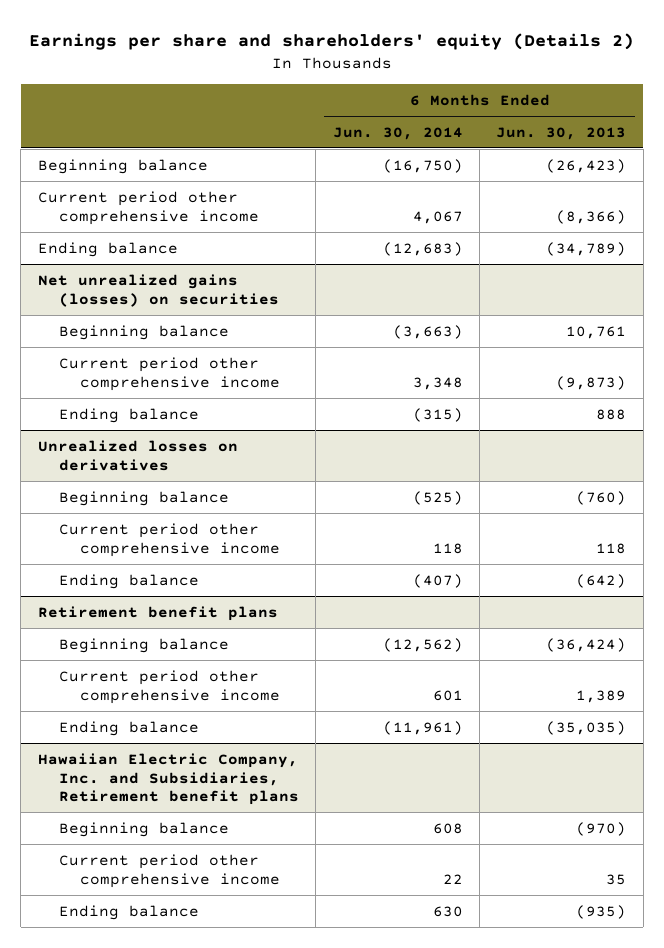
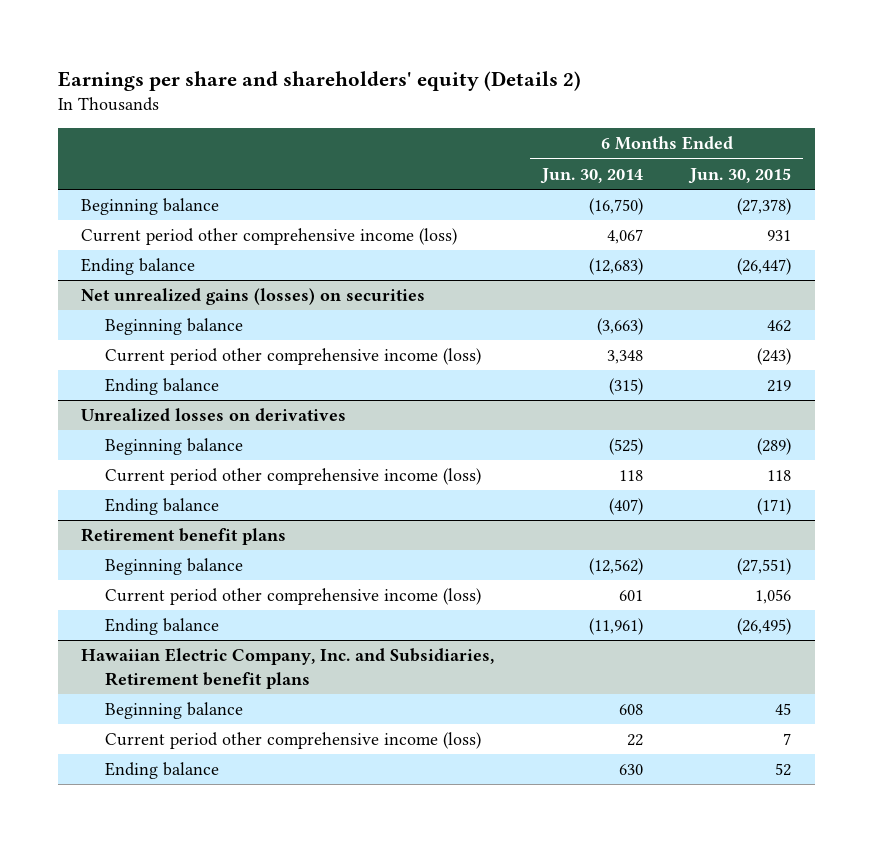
[496,126,627,140] Jun. 30, 2013 -> none
none -> [688,167,792,184] Jun. 30, 2015
[37,190,259,225] Current period other comprehensive income -> [81,228,458,246] Current period other comprehensive income (loss)
[58,356,281,391] Current period other comprehensive income -> [105,348,482,366] Current period other comprehensive income (loss)
[58,522,281,557] Current period other comprehensive income -> [105,468,482,486] Current period other comprehensive income (loss)
[58,669,281,704] Current period other comprehensive income -> [105,588,482,606] Current period other comprehensive income (loss)
[58,853,281,888] Current period other comprehensive income -> [105,732,482,750] Current period other comprehensive income (loss)

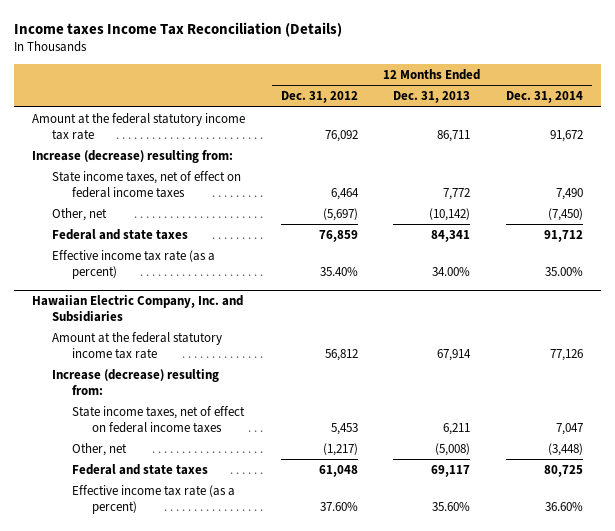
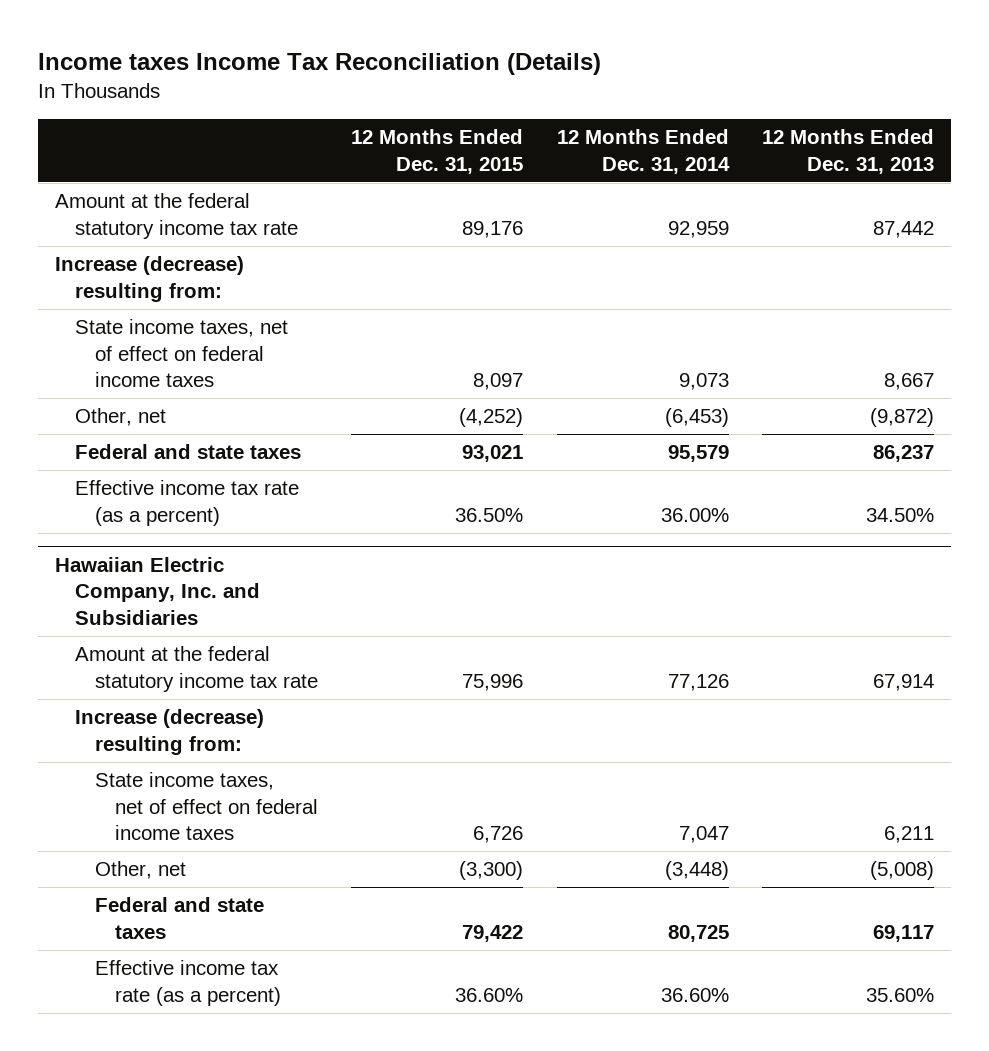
[280,91,358,104] Dec. 31, 2012 -> none
none -> [351,129,524,174] 12 Months Ended Dec. 31, 2015
[437,130,471,143] 86,711 -> [873,220,935,238] 87,442
[550,130,584,143] 91,672 -> [667,220,729,238] 92,959
[443,188,471,201] 7,772 -> [884,373,935,391] 8,667
[556,188,584,201] 7,490 -> [678,373,729,391] 9,073
[429,207,471,221] (10,142) -> [870,408,935,428] (9,872)
[548,207,584,221] (7,450) -> [664,408,729,428] (6,453)
[431,229,471,242] 84,341 -> [873,445,935,463] 86,237
[544,229,584,242] 91,712 -> [667,445,729,463] 95,579
[432,267,471,277] 34.00% -> [866,507,935,522] 34.50%
[545,267,584,277] 35.00% -> [660,507,729,522] 36.00%

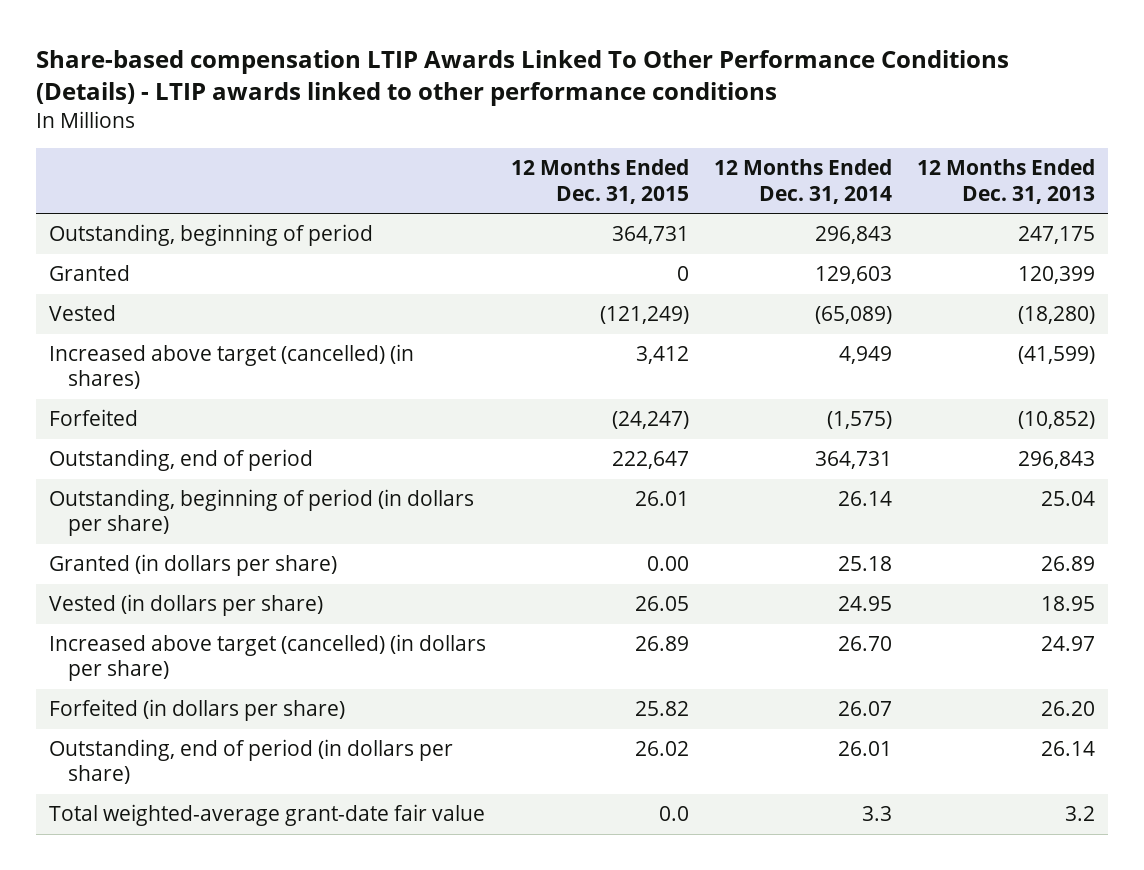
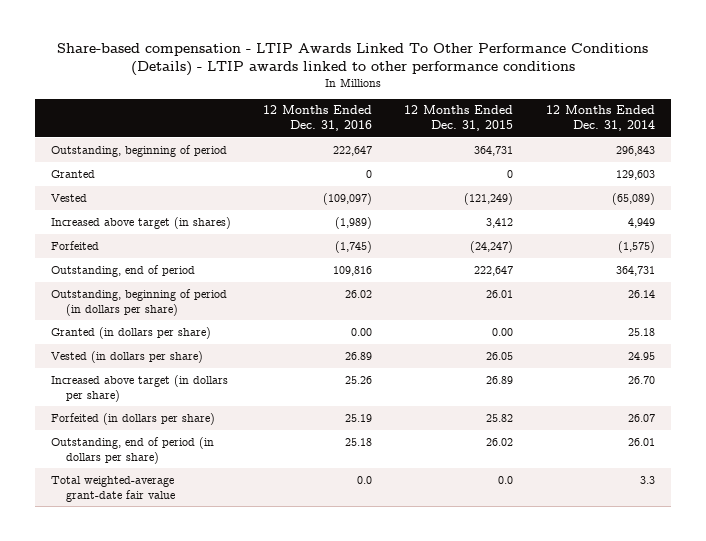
[36,50,1010,107] Share-based compensation LTIP Awards Linked To Other Performance Conditions (Details) - LTIP awards linked to other performance conditions -> [56,43,648,77] Share-based compensation - LTIP Awards Linked To Other Performance Conditions (Details) - LTIP awards linked to other performance conditions
[917,159,1096,204] 12 Months Ended Dec. 31, 2013 -> none
none -> [263,105,373,132] 12 Months Ended Dec. 31, 2016
[49,344,415,390] Increased above target (cancelled) (in shares) -> [51,216,232,229] Increased above target (in shares)
[49,634,487,682] Increased above target (cancelled) (in dollars per share) -> [51,374,229,402] Increased above target (in dollars per share)

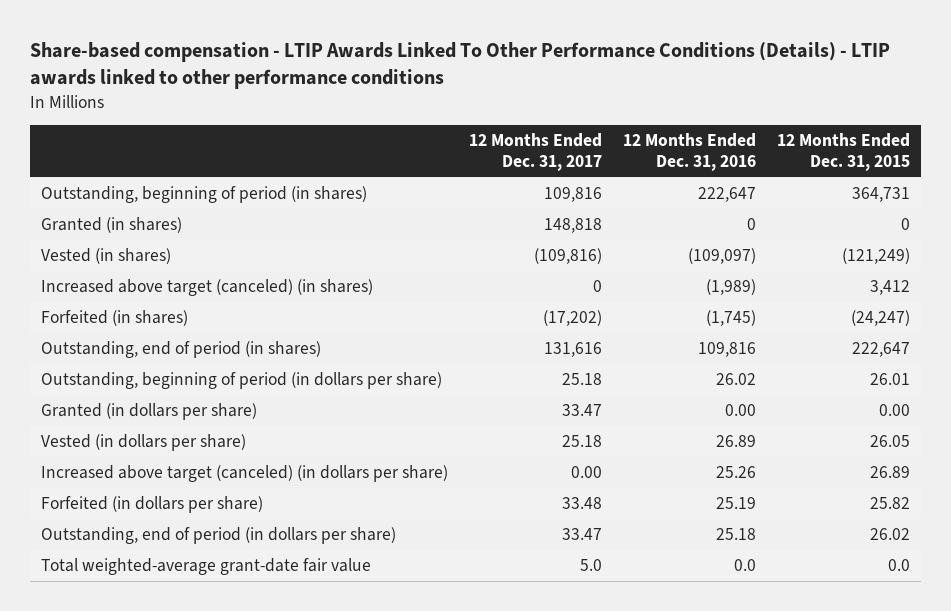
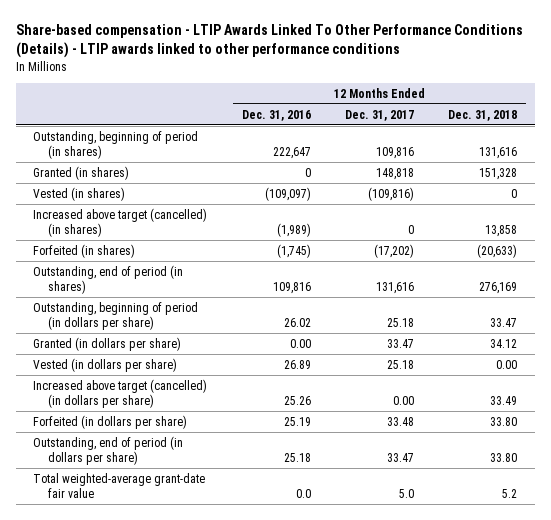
[777,133,911,171] 12 Months Ended Dec. 31, 2015 -> none
none -> [448,109,518,121] Dec. 31, 2018
[40,279,373,297] Increased above target (canceled) (in shares) -> [33,207,208,238] Increased above target (cancelled) (in shares)
[40,465,448,483] Increased above target (canceled) (in dollars per share) -> [33,378,208,409] Increased above target (cancelled) (in dollars per share)

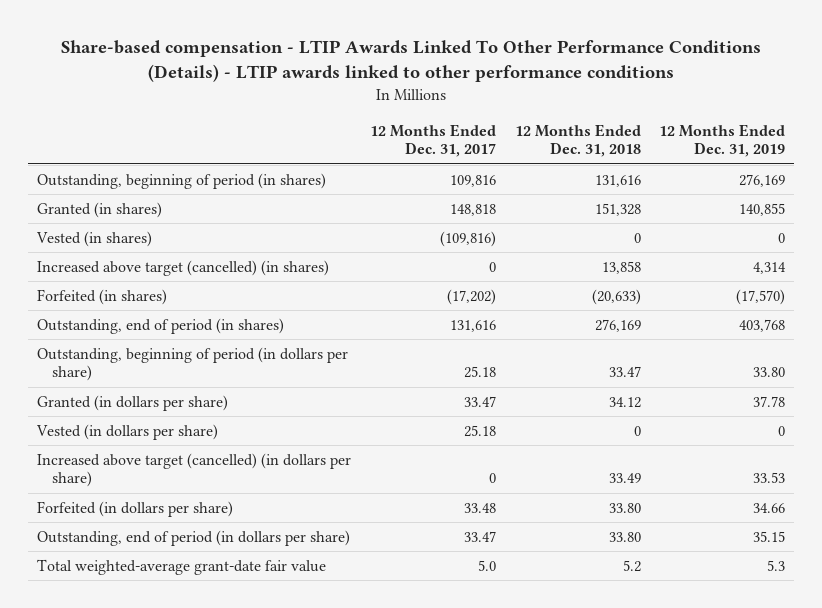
[241,109,311,121] Dec. 31, 2016 -> none
none -> [659,123,786,158] 12 Months Ended Dec. 31, 2019
[496,359,518,369] 0.00 -> [633,425,641,436] 0
[393,396,415,406] 0.00 -> [488,473,496,484] 0

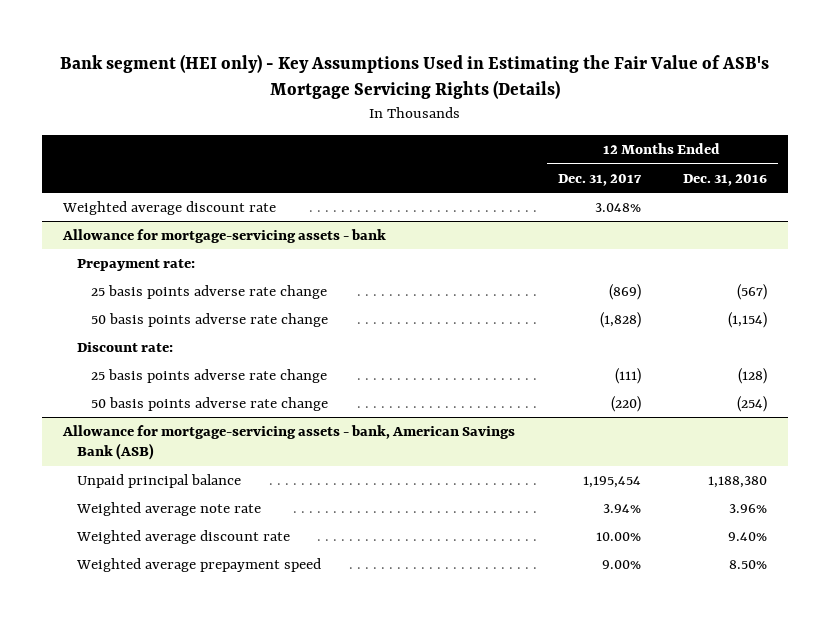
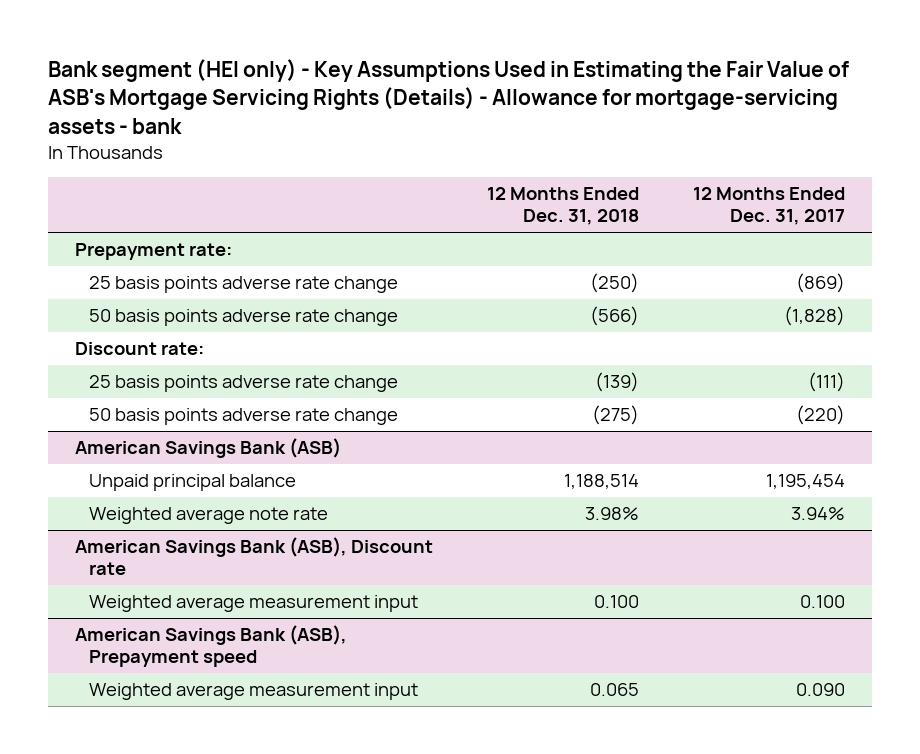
[60,53,770,100] Bank segment (HEI only) - Key Assumptions Used in Estimating the Fair Value of ASB's Mortgage Servicing Rights (Details) -> [48,58,850,134] Bank segment (HEI only) - Key Assumptions Used in Estimating the Fair Value of ASB's Mortgage Servicing Rights (Details) - Allowance for mortgage-servicing assets - bank
[683,173,768,186] Dec. 31, 2016 -> none
none -> [487,187,640,226] 12 Months Ended Dec. 31, 2018
[62,201,277,216] Weighted average discount rate -> none
[62,229,387,244] Allowance for mortgage-servicing assets - bank -> none
[62,425,516,461] Allowance for mortgage-servicing assets - bank, American Savings Bank (ASB) -> none
none -> [75,438,342,459] American Savings Bank (ASB)
[76,530,291,545] Weighted average discount rate -> none
[76,558,322,573] Weighted average prepayment speed -> none
none -> [75,537,434,576] American Savings Bank (ASB), Discount rate
none -> [88,595,418,613] Weighted average measurement input
none -> [75,625,348,668] American Savings Bank (ASB), Prepayment speed
none -> [88,683,418,701] Weighted average measurement input

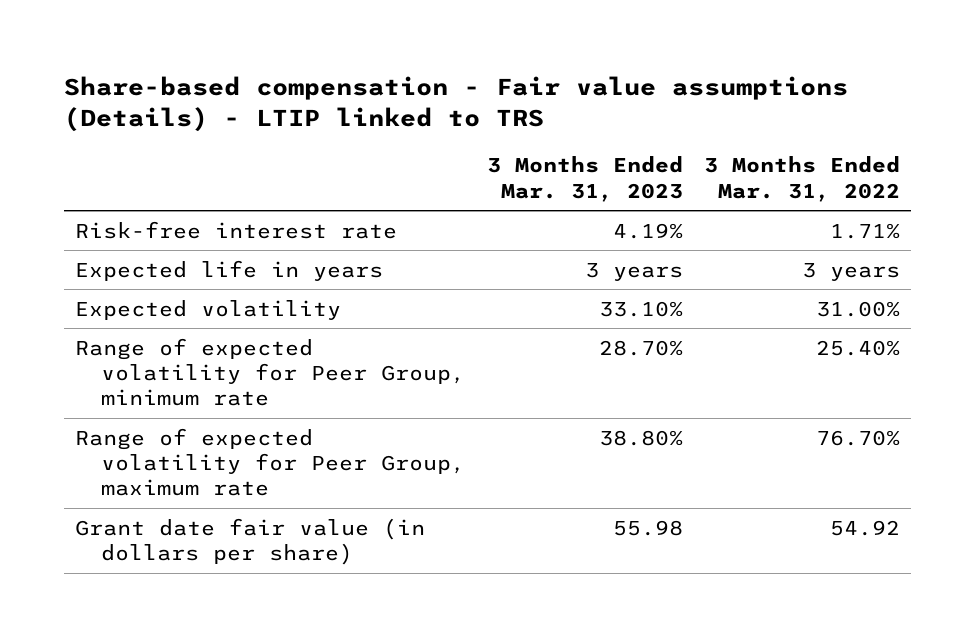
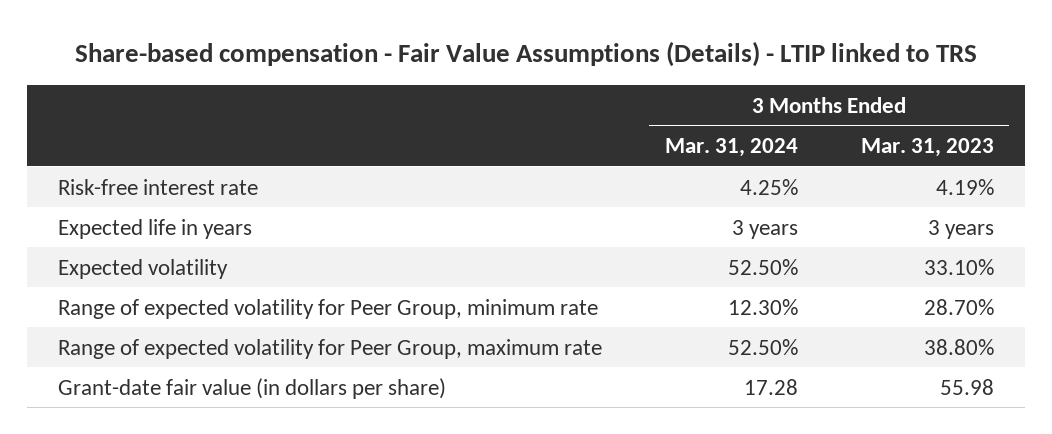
[64,75,849,132] Share-based compensation - Fair value assumptions (Details) - LTIP linked to TRS -> [74,41,977,68] Share-based compensation - Fair Value Assumptions (Details) - LTIP linked to TRS
[704,156,901,202] 3 Months Ended Mar. 31, 2022 -> none
none -> [664,138,798,158] Mar. 31, 2024
[74,517,425,565] Grant date fair value (in dollars per share) -> [58,377,447,399] Grant-date fair value (in dollars per share)

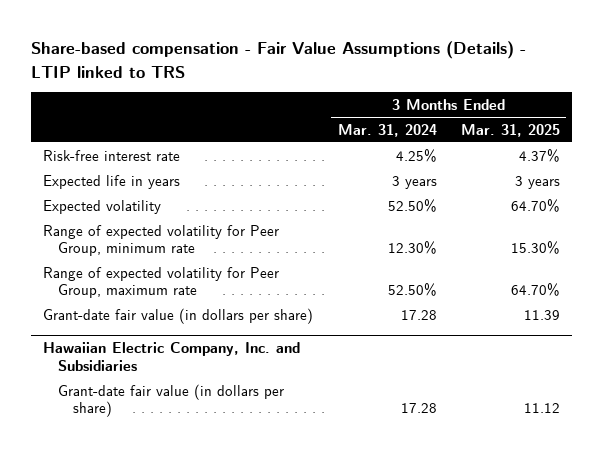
[860,138,994,158] Mar. 31, 2023 -> none
none -> [460,123,560,137] Mar. 31, 2025
none -> [43,342,301,372] Hawaiian Electric Company, Inc. and Subsidiaries
none -> [58,383,285,418] Grant-date fair value (in dollars per share)

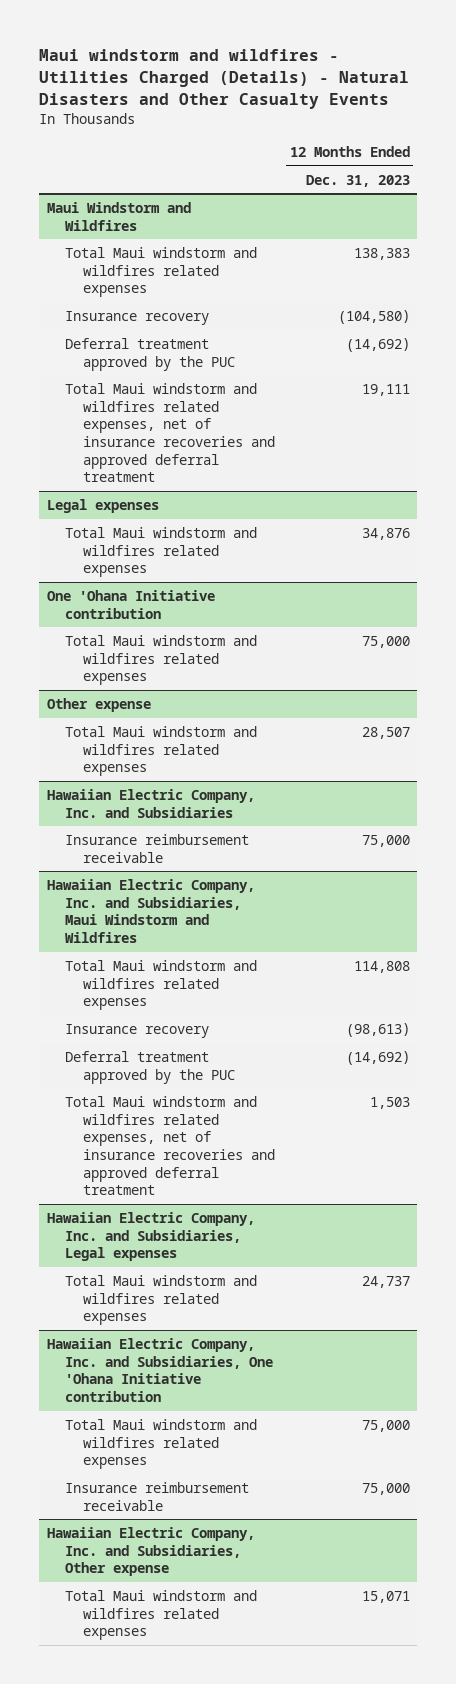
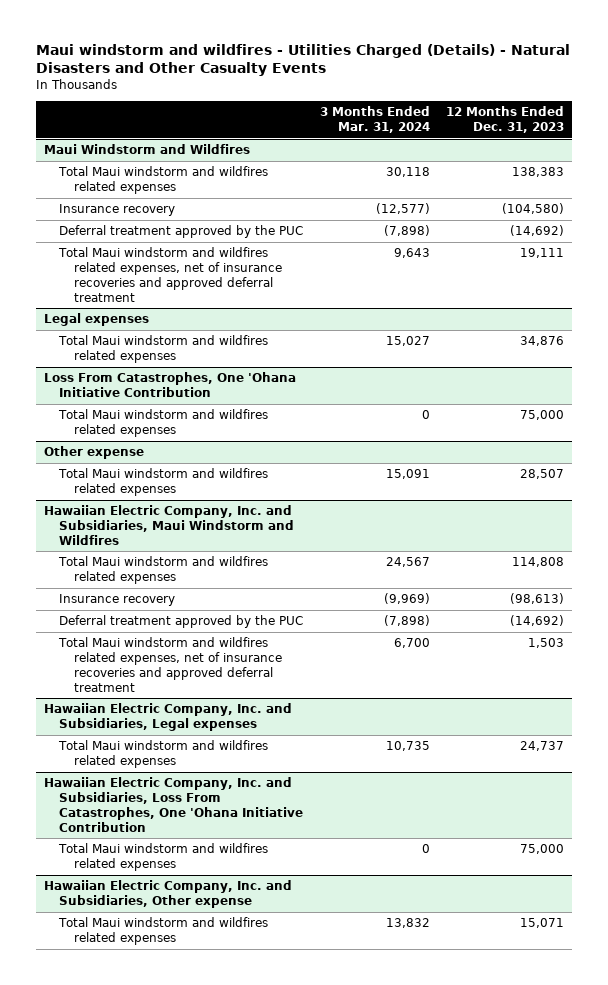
none -> [319,106,430,133] 3 Months Ended Mar. 31, 2024
[46,589,215,619] One 'Ohana Initiative contribution -> [44,372,297,398] Loss From Catastrophes, One 'Ohana Initiative Contribution
[46,788,255,818] Hawaiian Electric Company, Inc. and Subsidiaries -> none
[64,833,249,863] Insurance reimbursement receivable -> none
[46,1337,273,1402] Hawaiian Electric Company, Inc. and Subsidiaries, One 'Ohana Initiative contribution -> [44,777,304,832] Hawaiian Electric Company, Inc. and Subsidiaries, Loss From Catastrophes, One 'Ohana Initiative Contribution
[64,1481,249,1511] Insurance reimbursement receivable -> none

